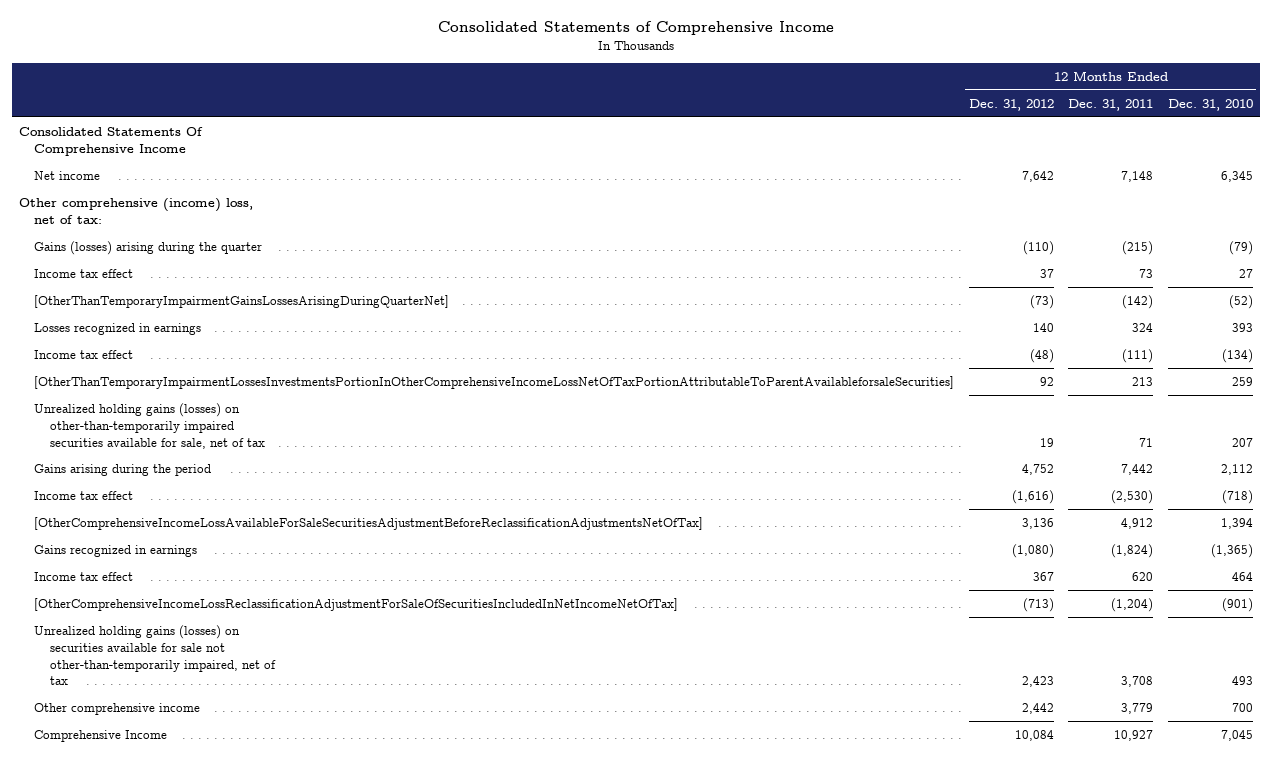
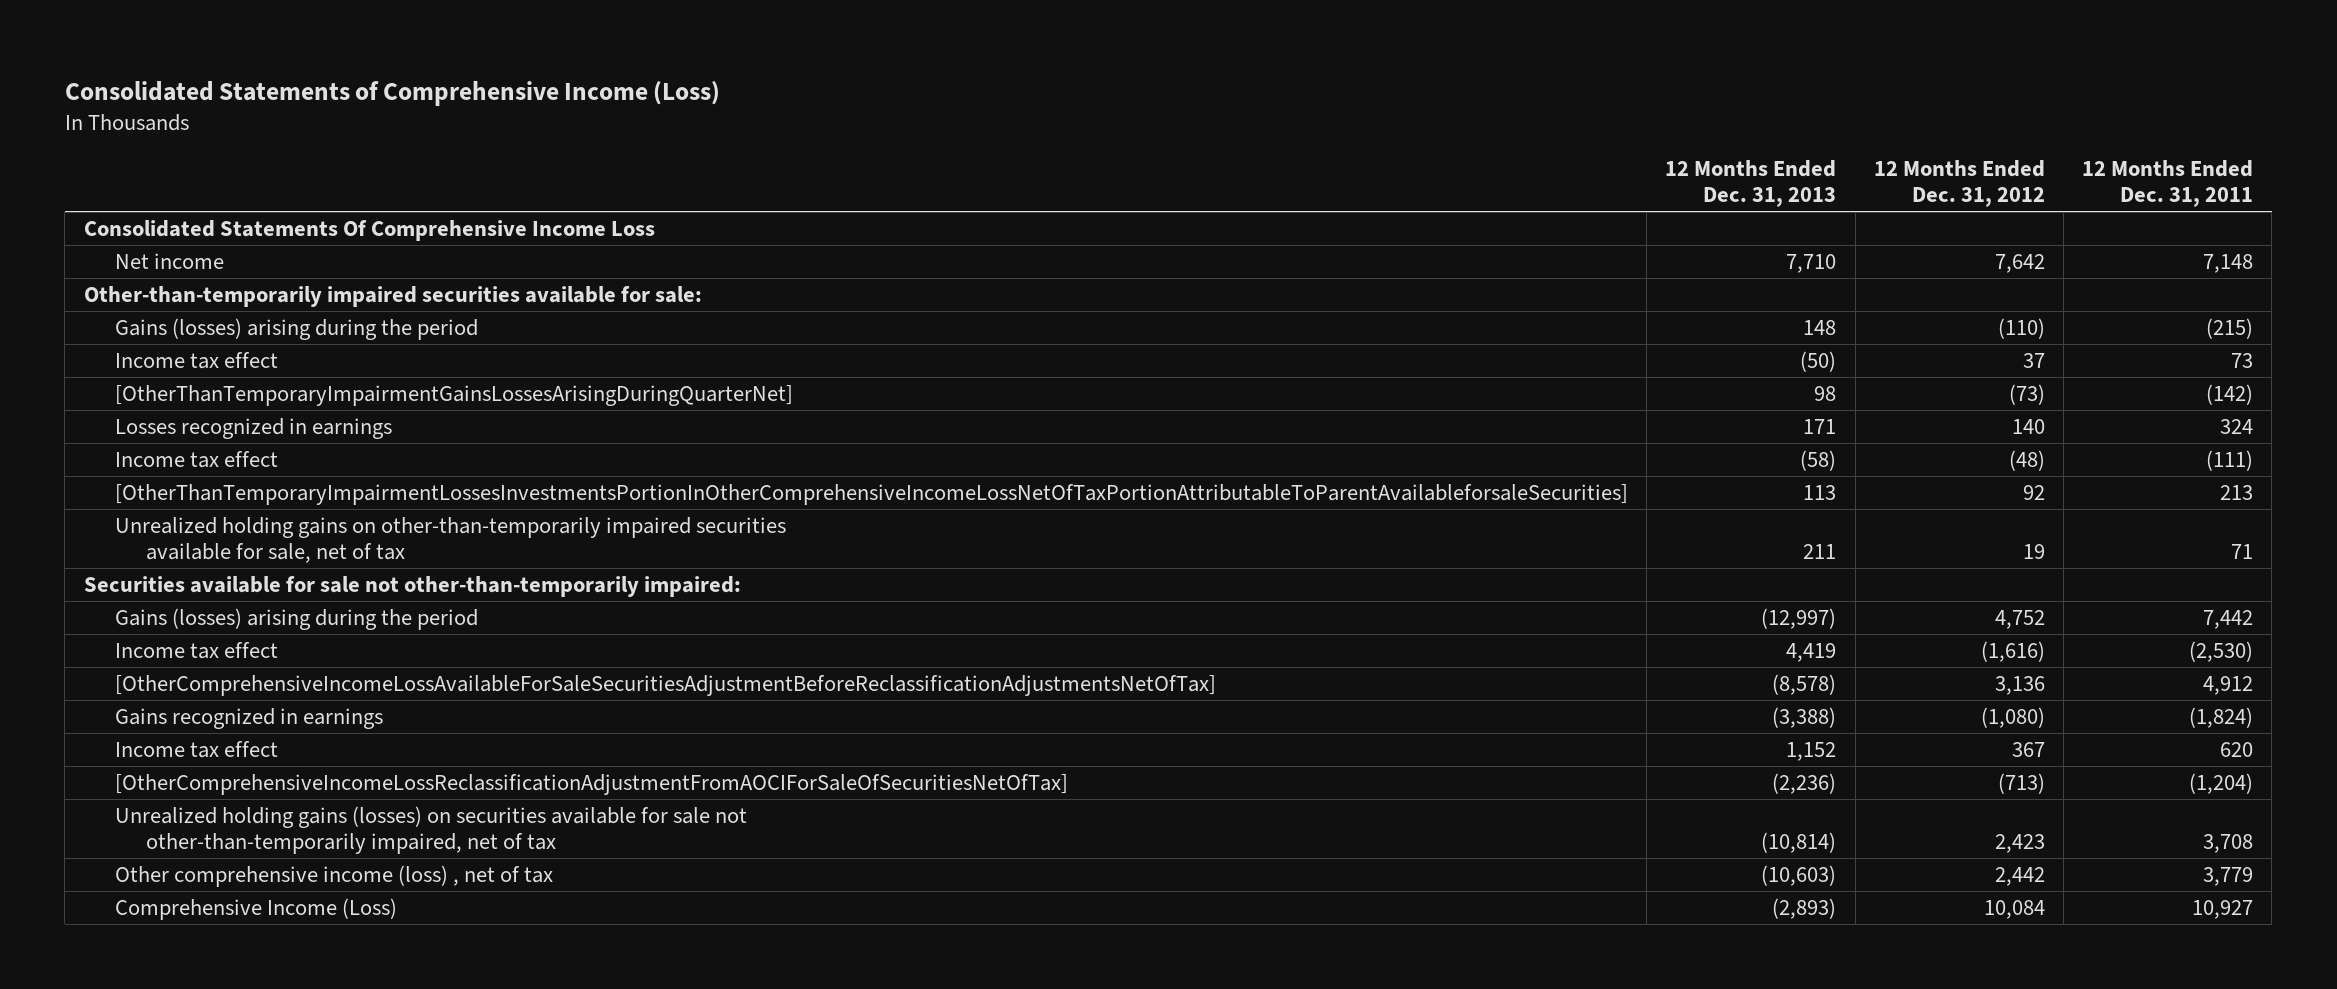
[437,20,834,35] Consolidated Statements of Comprehensive Income -> [64,80,720,106] Consolidated Statements of Comprehensive Income (Loss)
[1167,98,1253,111] Dec. 31, 2010 -> none
none -> [1665,159,1837,207] 12 Months Ended Dec. 31, 2013
[18,127,203,156] Consolidated Statements Of Comprehensive Income -> [83,219,655,241] Consolidated Statements Of Comprehensive Income Loss
[18,198,253,224] Other comprehensive (income) loss, net of tax: -> none
none -> [83,285,702,307] Other-than-temporarily impaired securities available for sale:
[34,241,263,256] Gains (losses) arising during the quarter -> [115,317,479,340] Gains (losses) arising during the period
[34,403,265,449] Unrealized holding gains (losses) on other-than-temporarily impaired securities available for sale, net of tax -> [115,516,787,563] Unrealized holding gains on other-than-temporarily impaired securities available for sale, net of tax
none -> [83,575,741,597] Securities available for sale not other-than-temporarily impaired:
[34,464,212,477] Gains arising during the period -> [115,607,479,630] Gains (losses) arising during the period
[34,598,679,612] [OtherComprehensiveIncomeLossReclassificationAdjustmentForSaleOfSecuritiesIncludedInNetIncomeNetOfTax] -> [115,773,1069,795] [OtherComprehensiveIncomeLossReclassificationAdjustmentFromAOCIForSaleOfSecuritiesNetOfTax]
[34,703,201,716] Other comprehensive income -> [115,864,554,887] Other comprehensive income (loss) , net of tax
[34,730,168,743] Comprehensive Income -> [115,897,398,920] Comprehensive Income (Loss)

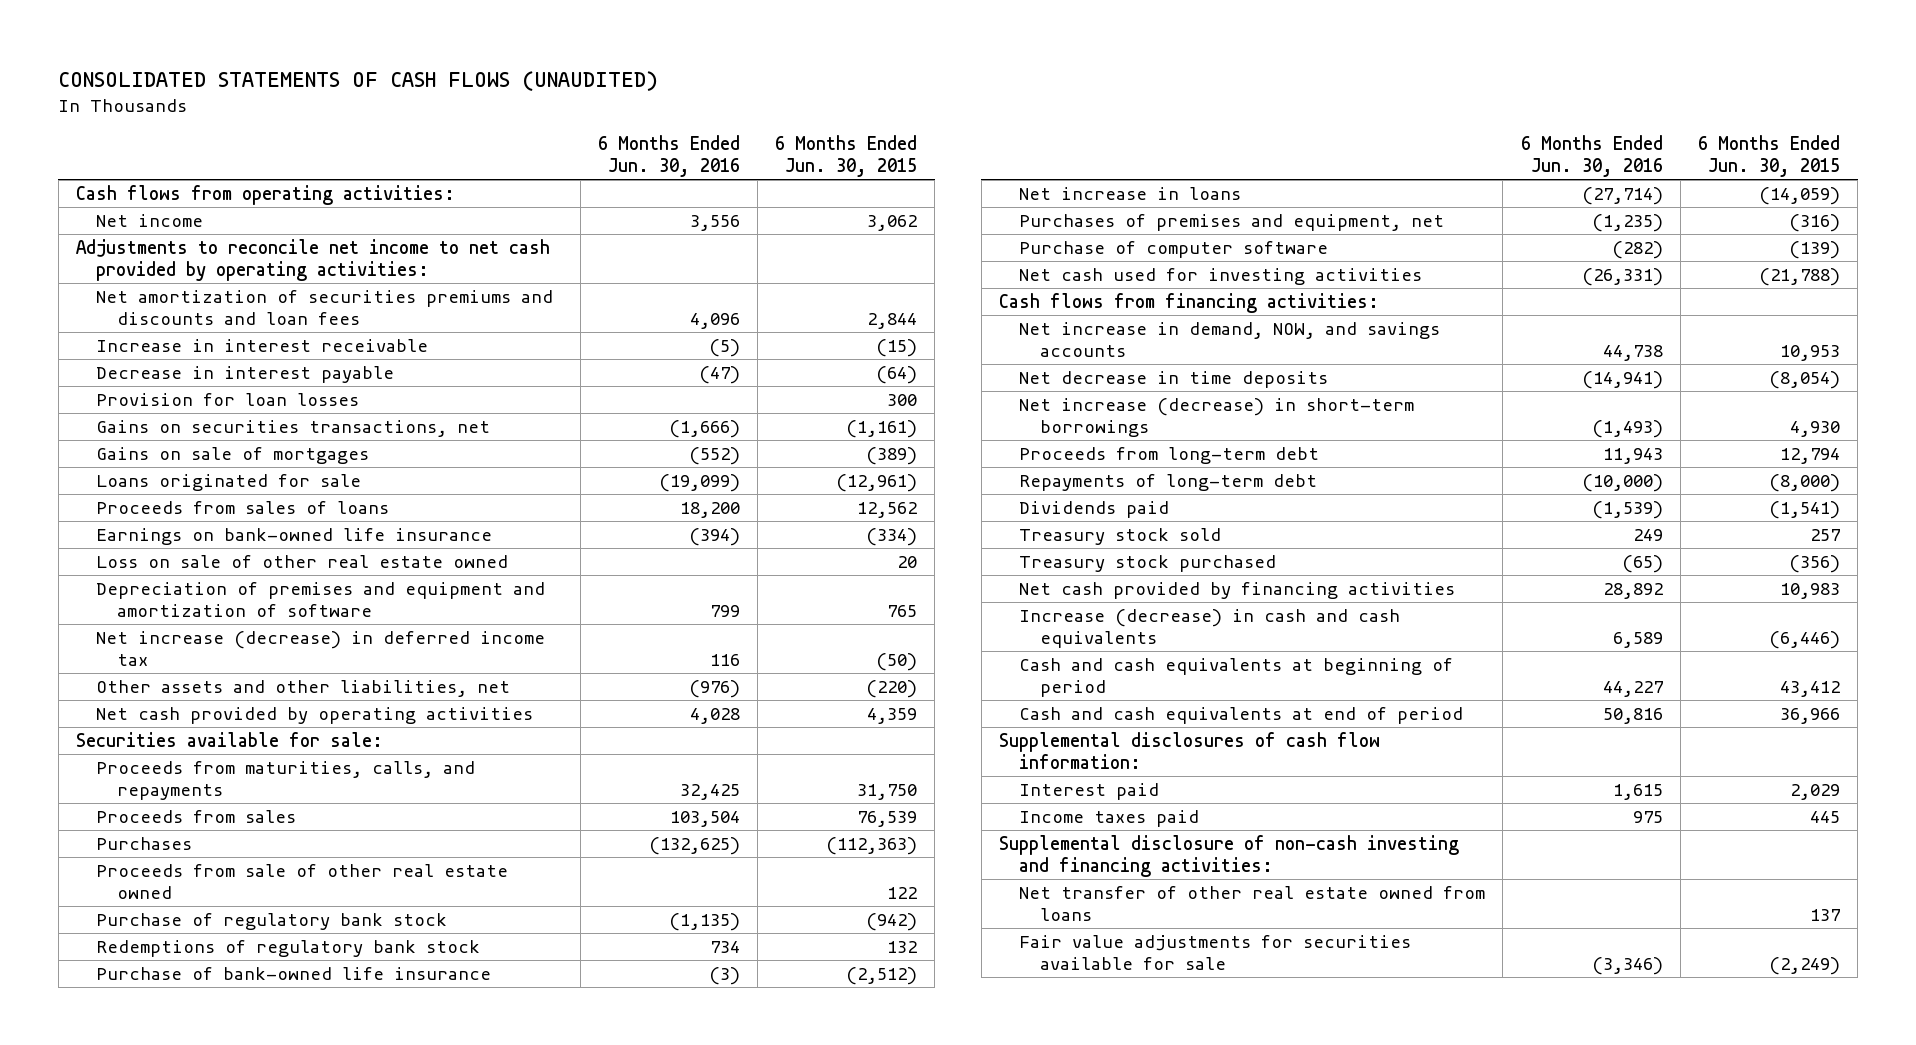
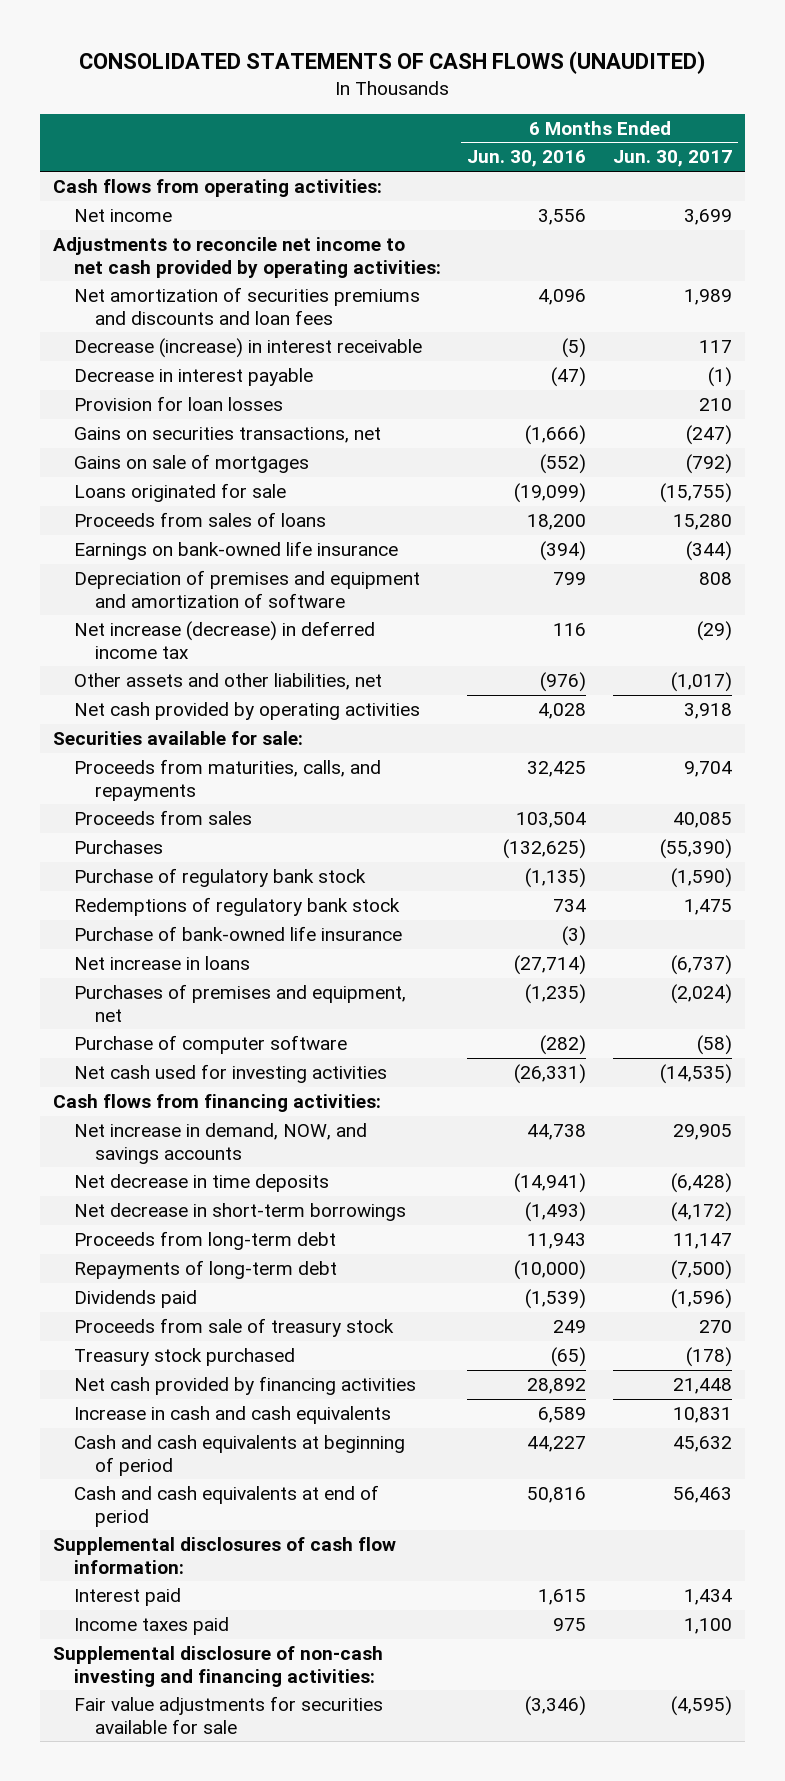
[775,135,918,177] 6 Months Ended Jun. 30, 2015 -> none
none -> [612,150,732,168] Jun. 30, 2017
[96,339,429,353] Increase in interest receivable -> [73,338,422,359] Decrease (increase) in interest receivable
[96,555,509,569] Loss on sale of other real estate owned -> none
[96,864,509,899] Proceeds from sale of other real estate owned -> none
[1019,398,1415,437] Net increase (decrease) in short-term borrowings -> [73,1203,406,1222] Net decrease in short-term borrowings
[1019,528,1222,546] Treasury stock sold -> [73,1318,394,1338] Proceeds from sale of treasury stock
[1019,609,1401,648] Increase (decrease) in cash and cash equivalents -> [73,1406,391,1425] Increase in cash and cash equivalents
[1019,886,1486,921] Net transfer of other real estate owned from loans -> none

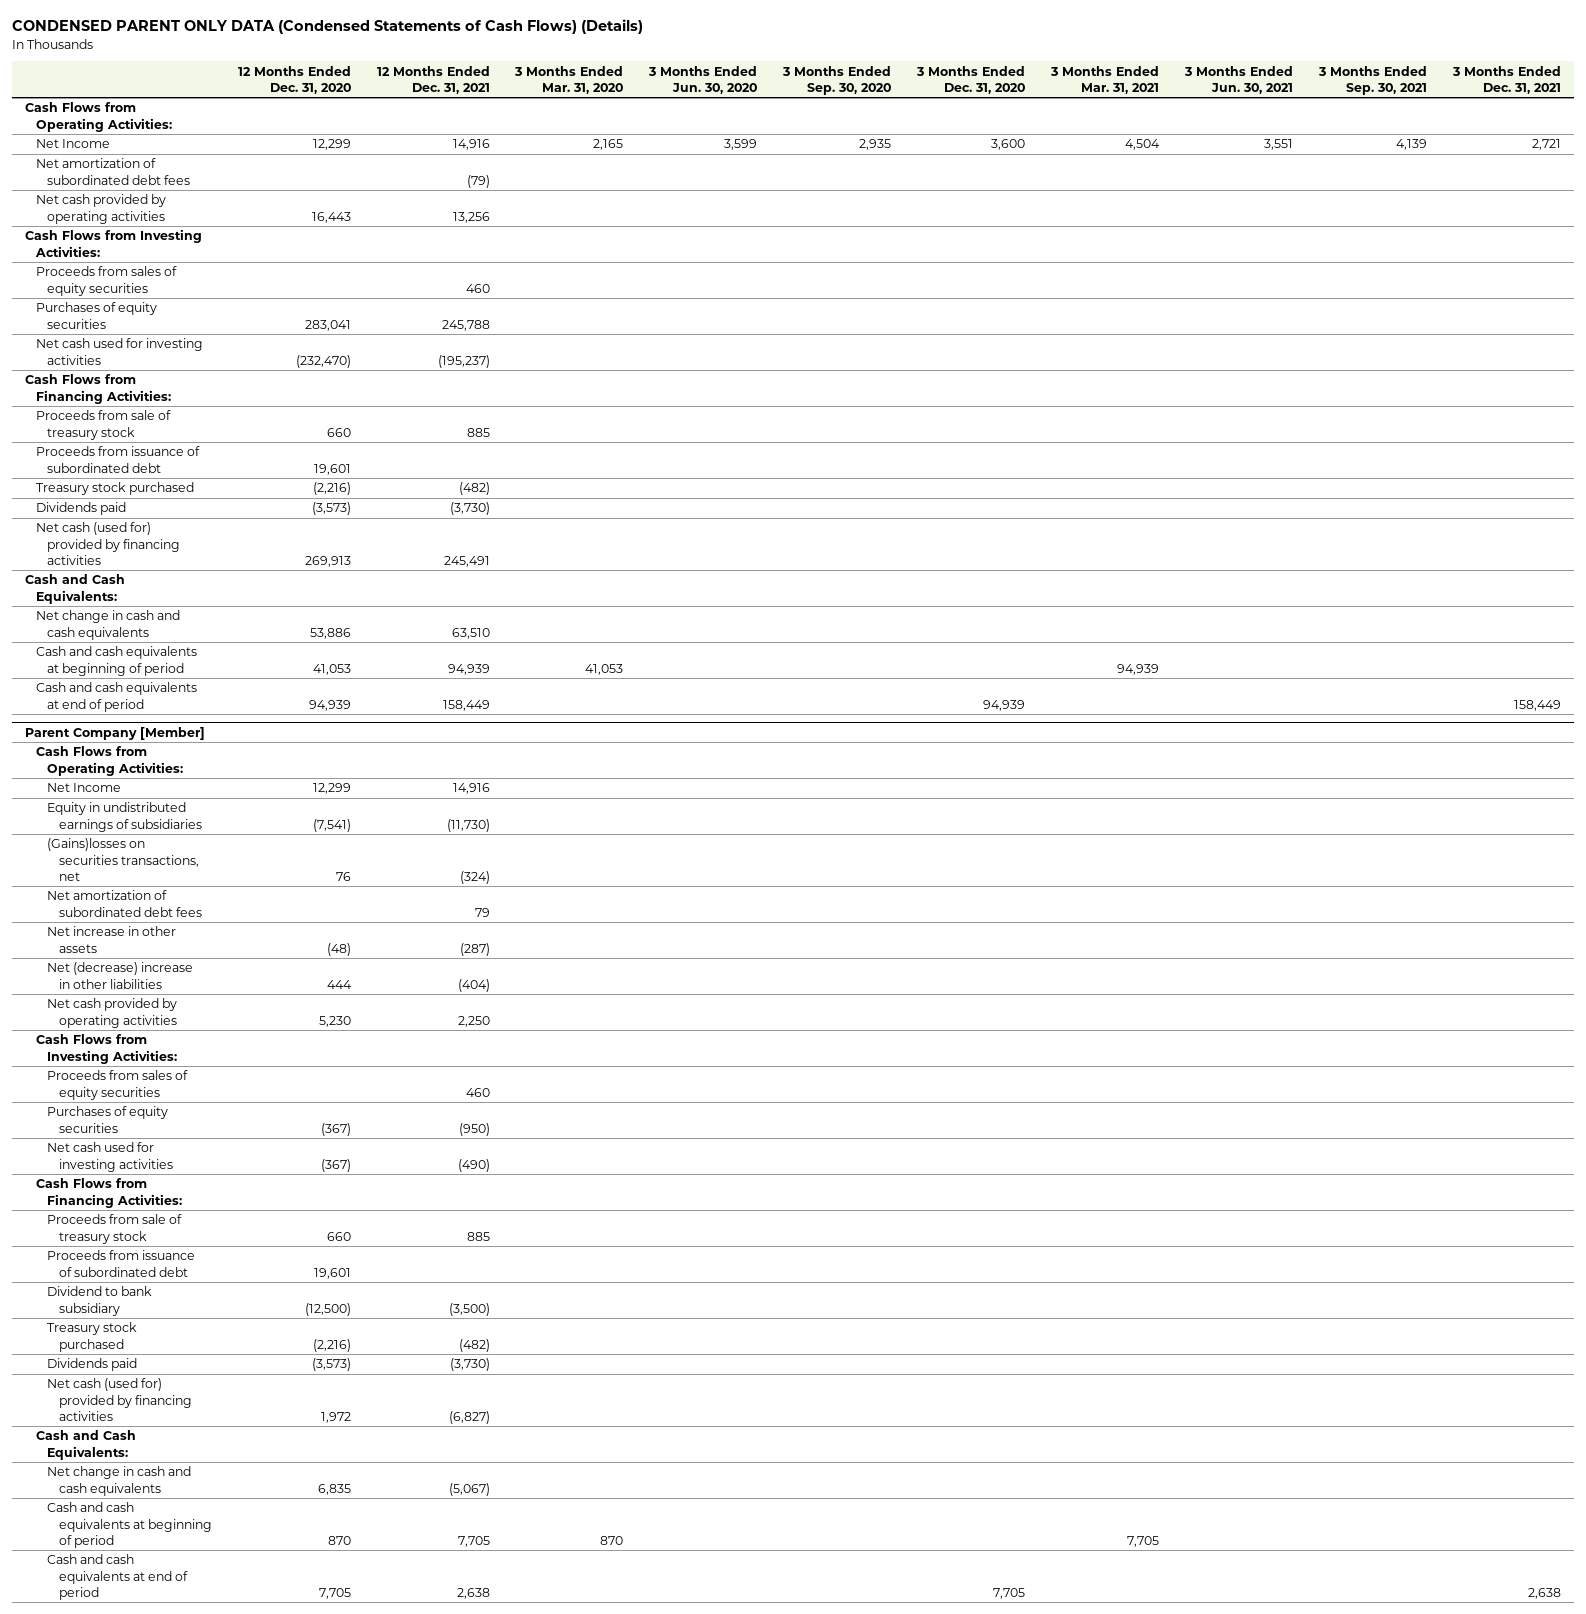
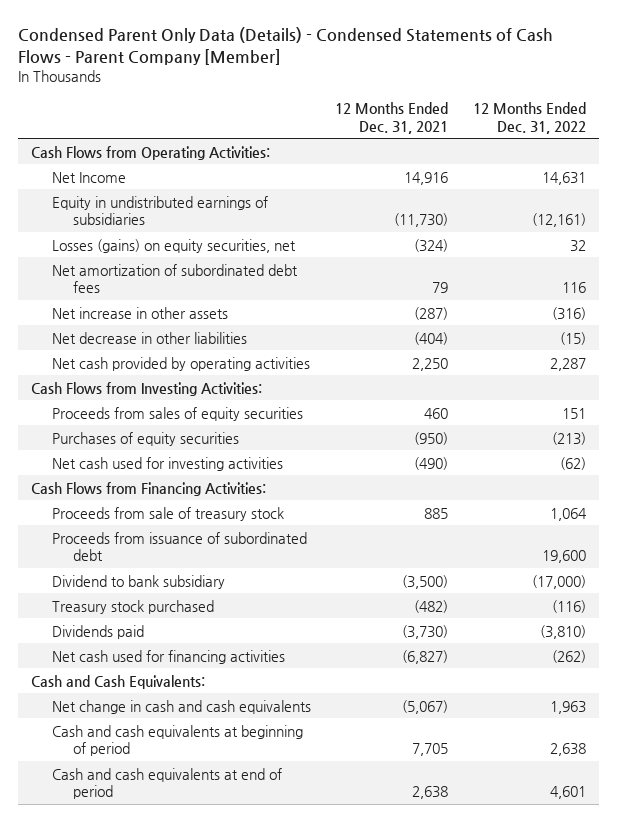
[11,19,643,35] CONDENSED PARENT ONLY DATA (Condensed Statements of Cash Flows) (Details) -> [18,27,554,66] Condensed Parent Only Data (Details) - Condensed Statements of Cash Flows - Parent Company [Member]
[237,65,351,94] 12 Months Ended Dec. 31, 2020 -> none
[514,65,624,94] 3 Months Ended Mar. 31, 2020 -> none
[648,65,758,94] 3 Months Ended Jun. 30, 2020 -> none
[782,65,892,95] 3 Months Ended Sep. 30, 2020 -> none
[916,65,1026,94] 3 Months Ended Dec. 31, 2020 -> none
[1050,65,1160,94] 3 Months Ended Mar. 31, 2021 -> none
[1184,65,1294,94] 3 Months Ended Jun. 30, 2021 -> none
[1318,65,1428,95] 3 Months Ended Sep. 30, 2021 -> none
[1452,65,1562,94] 3 Months Ended Dec. 31, 2021 -> none
none -> [473,101,587,134] 12 Months Ended Dec. 31, 2022
[36,158,191,185] Net amortization of subordinated debt fees -> none
[36,194,167,224] Net cash provided by operating activities -> none
[24,229,202,257] Cash Flows from Investing Activities: -> none
[36,266,178,296] Proceeds from sales of equity securities -> none
[36,302,158,329] Purchases of equity securities -> none
[36,338,204,365] Net cash used for investing activities -> none
[24,374,172,404] Cash Flows from Financing Activities: -> none
[36,410,172,440] Proceeds from sale of treasury stock -> none
[36,446,201,473] Proceeds from issuance of subordinated debt -> none
[36,482,195,496] Treasury stock purchased -> none
[36,502,127,516] Dividends paid -> none
[36,522,181,565] Net cash (used for) provided by financing activities -> none
[24,574,125,604] Cash and Cash Equivalents: -> none
[36,610,181,640] Net change in cash and cash equivalents -> none
[36,646,198,676] Cash and cash equivalents at beginning of period -> none
[36,682,198,712] Cash and cash equivalents at end of period -> none
[24,726,205,740] Parent Company [Member] -> none
[36,746,184,776] Cash Flows from Operating Activities: -> none
[47,783,122,793] Net Income -> none
[47,838,199,881] (Gains)losses on securities transactions, net -> [51,238,296,253] Losses (gains) on equity securities, net
[47,962,194,989] Net (decrease) increase in other liabilities -> [51,331,247,344] Net decrease in other liabilities
[47,1378,192,1421] Net cash (used for) provided by financing activities -> [51,649,285,664] Net cash used for financing activities

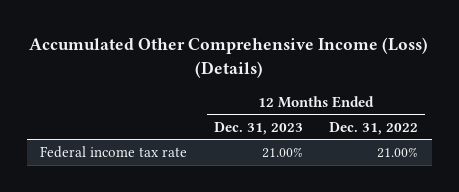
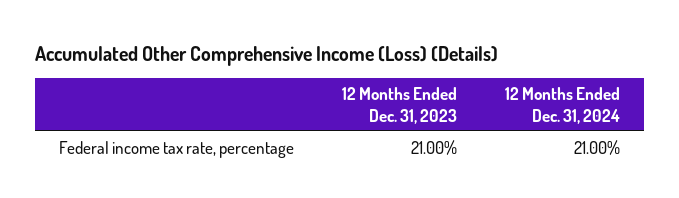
[329,121,419,135] Dec. 31, 2022 -> none
none -> [505,87,621,124] 12 Months Ended Dec. 31, 2024
[40,146,188,159] Federal income tax rate -> [59,140,295,158] Federal income tax rate, percentage

